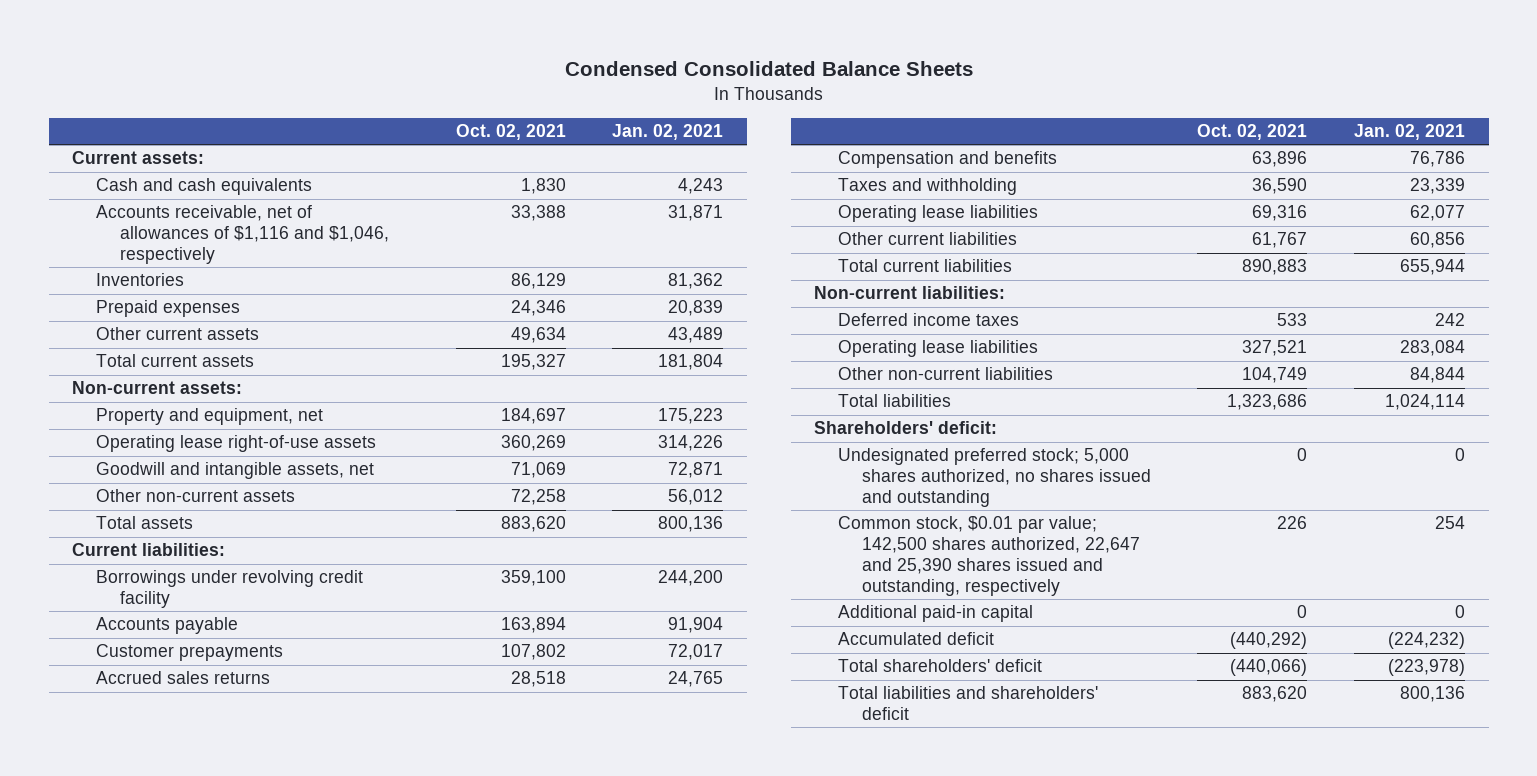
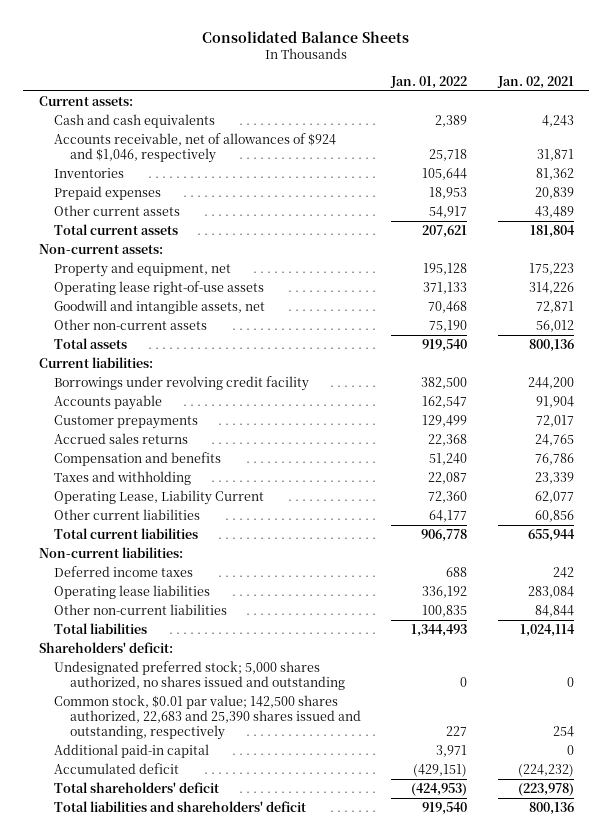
[564,61,973,77] Condensed Consolidated Balance Sheets -> [202,30,410,43] Consolidated Balance Sheets
[455,124,566,141] Oct. 02, 2021 -> none
none -> [390,75,468,89] Jan. 01, 2022
[95,205,389,264] Accounts receivable, net of allowances of $1,116 and $1,046, respectively -> [54,133,337,163] Accounts receivable, net of allowances of $924 and $1,046, respectively
[837,205,1038,223] Operating lease liabilities -> [54,490,265,506] Operating Lease, Liability Current
[837,516,1140,596] Common stock, $0.01 par value; 142,500 shares authorized, 22,647 and 25,390 shares issued and outstanding, respectively -> [54,695,361,740] Common stock, $0.01 par value; 142,500 shares authorized, 22,683 and 25,390 shares issued and outstanding, respectively

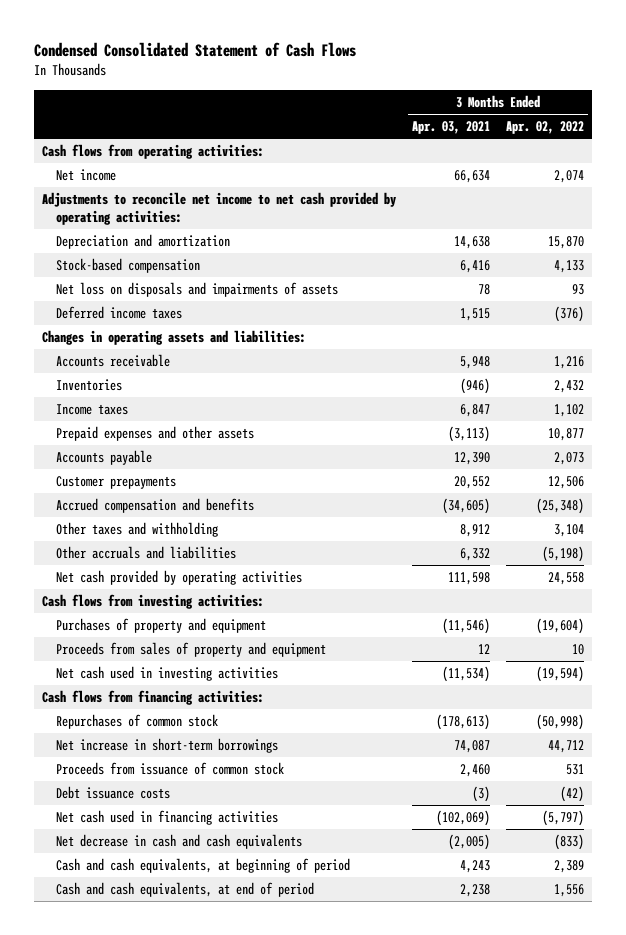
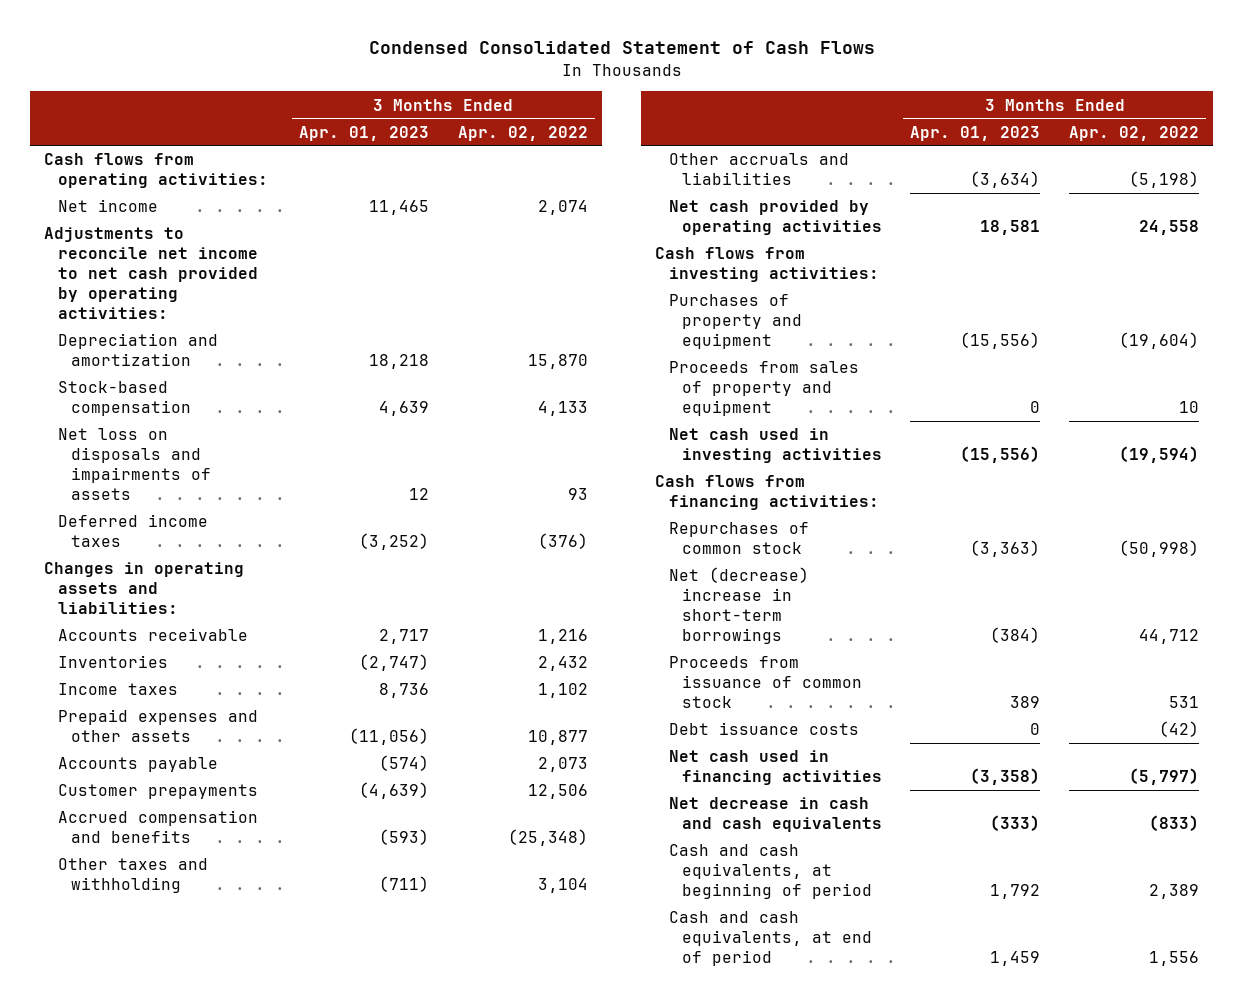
[411,121,490,135] Apr. 03, 2021 -> none
none -> [299,125,430,141] Apr. 01, 2023
[55,738,278,754] Net increase in short-term borrowings -> [668,567,809,645] Net (decrease) increase in short-term borrowings

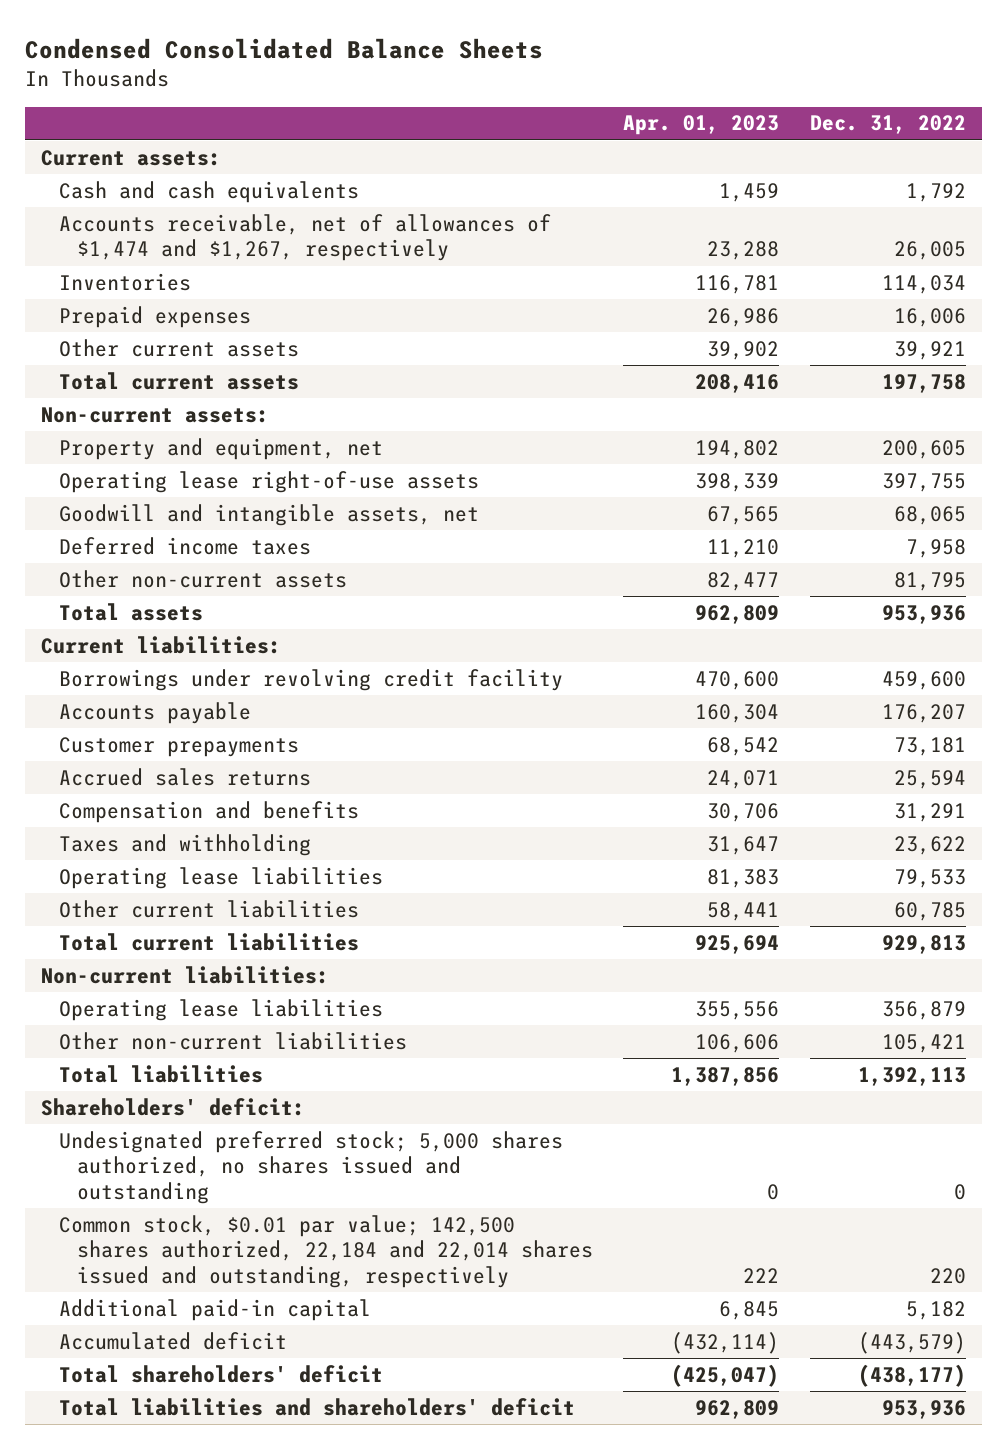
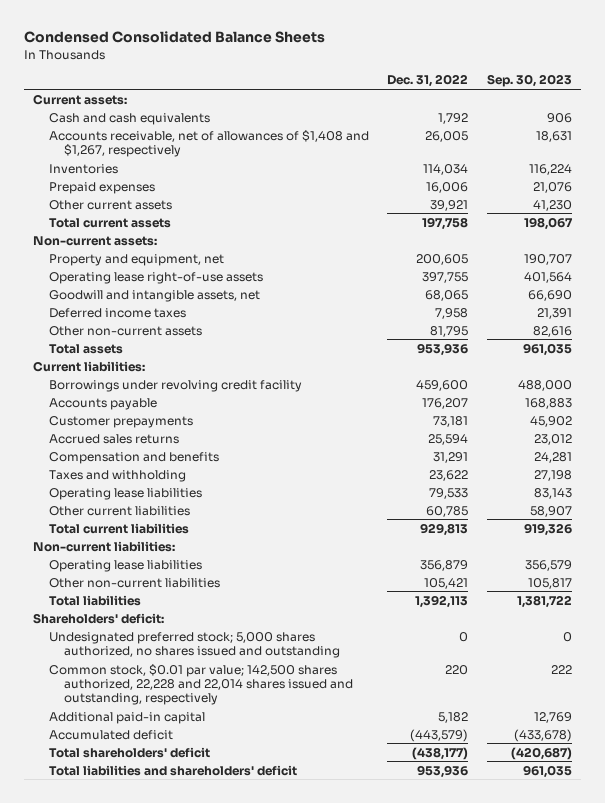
[623,115,780,136] Apr. 01, 2023 -> none
none -> [486,74,572,88] Sep. 30, 2023
[58,213,551,262] Accounts receivable, net of allowances of $1,474 and $1,267, respectively -> [48,129,369,158] Accounts receivable, net of allowances of $1,408 and $1,267, respectively
[58,1214,593,1288] Common stock, $0.01 par value; 142,500 shares authorized, 22,184 and 22,014 shares issued and outstanding, respectively -> [48,663,354,706] Common stock, $0.01 par value; 142,500 shares authorized, 22,228 and 22,014 shares issued and outstanding, respectively

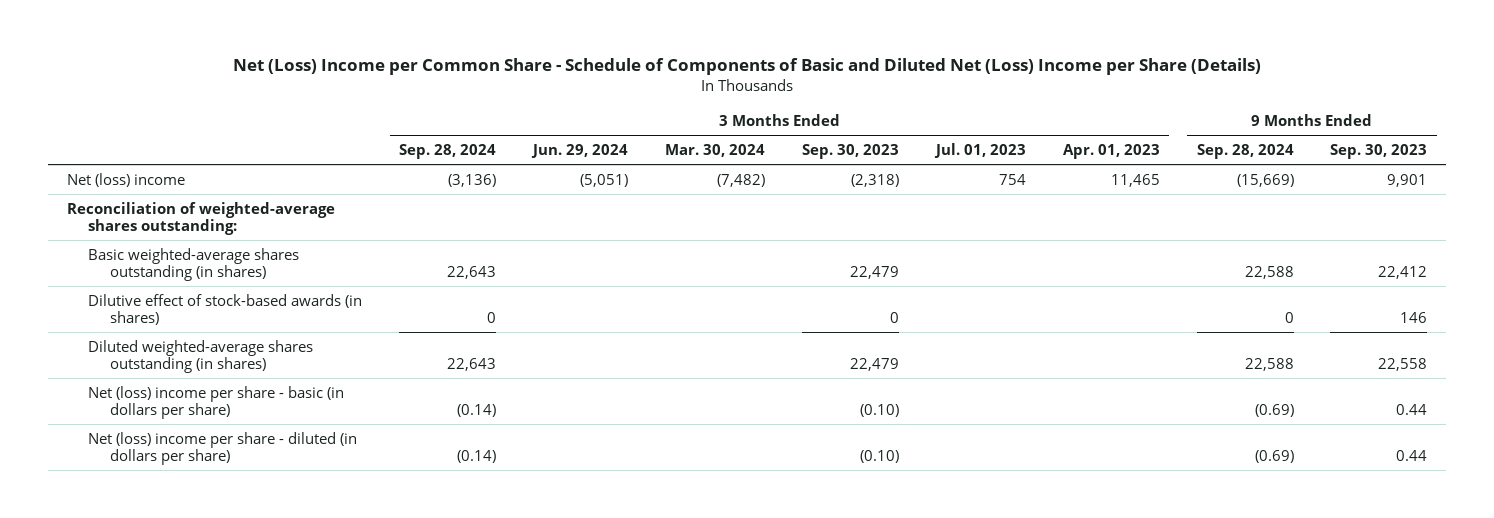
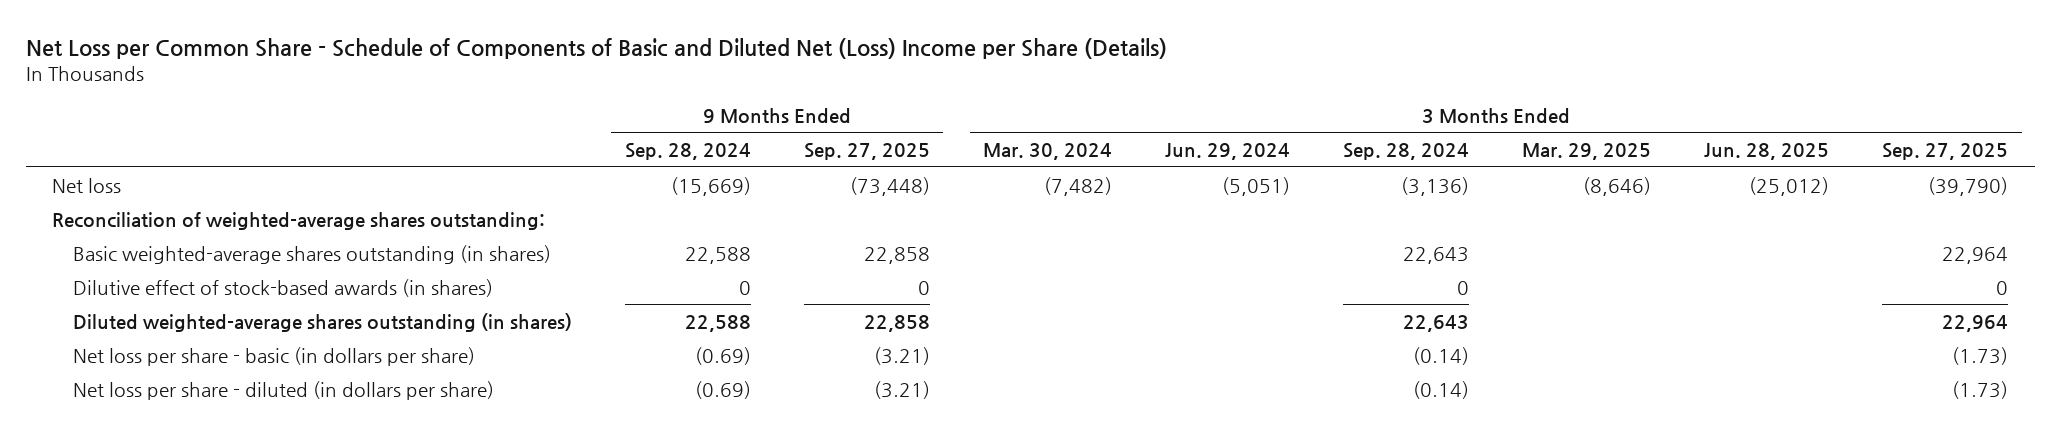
[233,58,1262,76] Net (Loss) Income per Common Share - Schedule of Components of Basic and Diluted Net (Loss) Income per Share (Details) -> [25,37,1167,59] Net Loss per Common Share - Schedule of Components of Basic and Diluted Net (Loss) Income per Share (Details)
[801,143,899,159] Sep. 30, 2023 -> none
[933,142,1026,158] Jul. 01, 2023 -> none
[1062,143,1160,159] Apr. 01, 2023 -> none
[1330,143,1428,159] Sep. 30, 2023 -> none
none -> [803,142,930,160] Sep. 27, 2025
none -> [1522,142,1652,160] Mar. 29, 2025
none -> [1704,142,1830,160] Jun. 28, 2025
none -> [1882,142,2009,160] Sep. 27, 2025
[66,172,185,187] Net (loss) income -> [52,177,122,193] Net loss
[88,385,345,420] Net (loss) income per share - basic (in dollars per share) -> [72,346,475,366] Net loss per share - basic (in dollars per share)
[88,431,358,466] Net (loss) income per share - diluted (in dollars per share) -> [72,380,494,400] Net loss per share - diluted (in dollars per share)

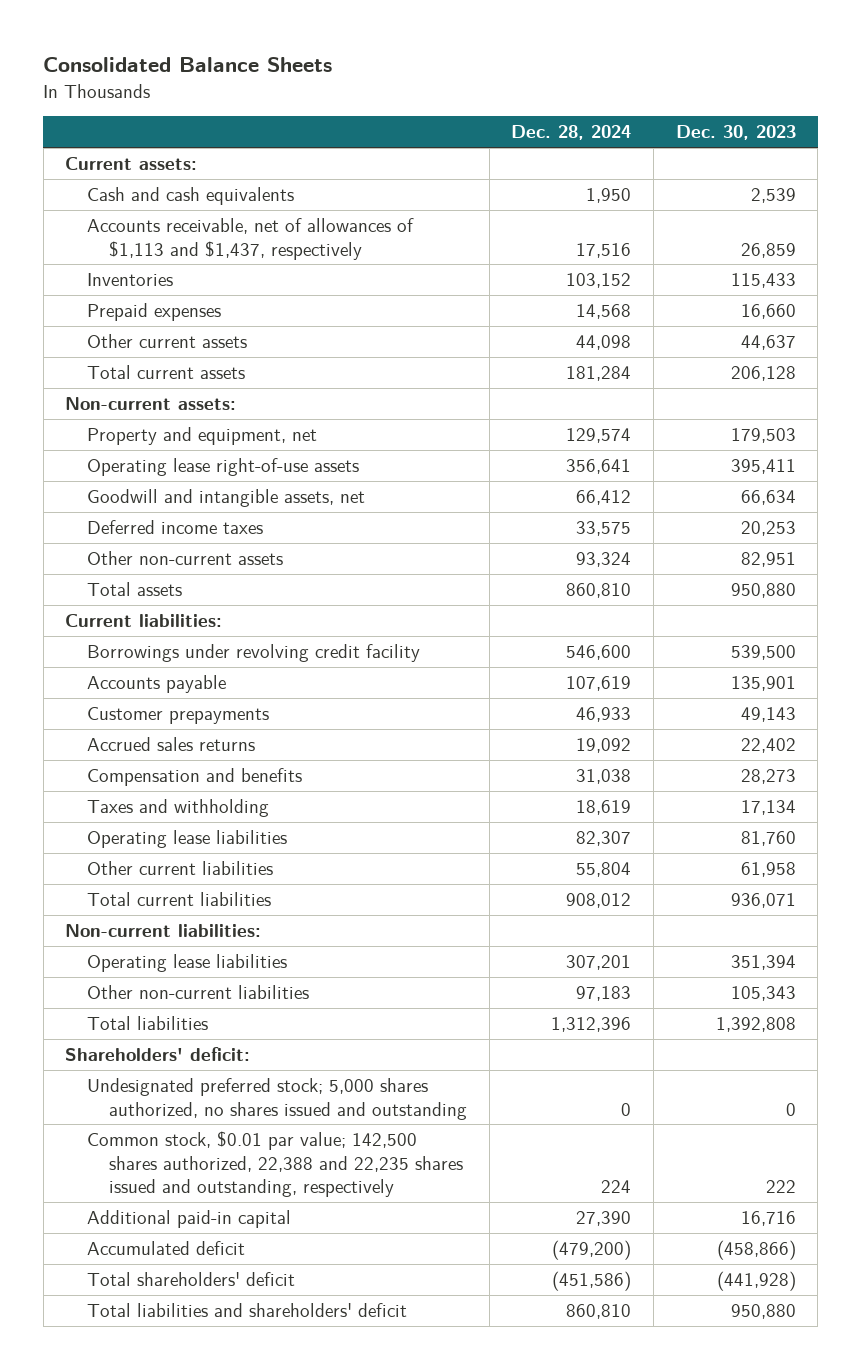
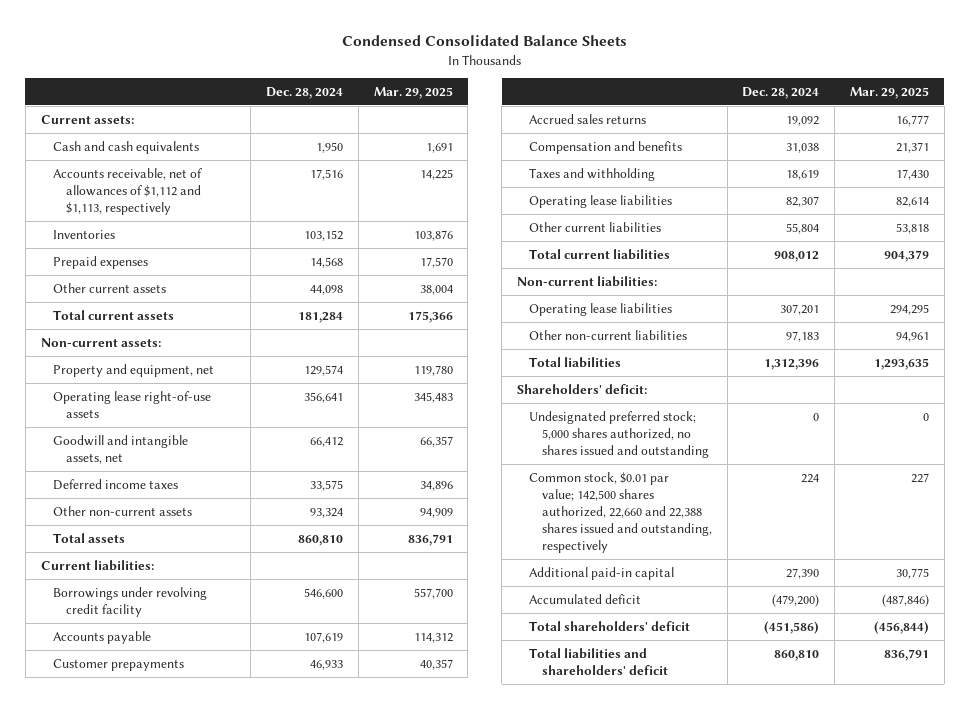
[43,57,333,73] Consolidated Balance Sheets -> [341,35,627,47] Condensed Consolidated Balance Sheets
[675,125,796,141] Dec. 30, 2023 -> none
none -> [373,86,453,99] Mar. 29, 2025
[87,218,415,260] Accounts receivable, net of allowances of $1,113 and $1,437, respectively -> [53,167,203,215] Accounts receivable, net of allowances of $1,112 and $1,113, respectively
[87,1131,464,1197] Common stock, $0.01 par value; 142,500 shares authorized, 22,388 and 22,235 shares issued and outstanding, respectively -> [529,471,712,553] Common stock, $0.01 par value; 142,500 shares authorized, 22,660 and 22,388 shares issued and outstanding, respectively

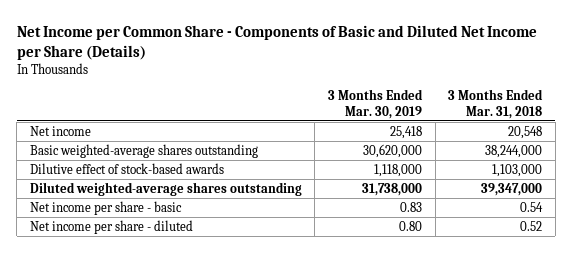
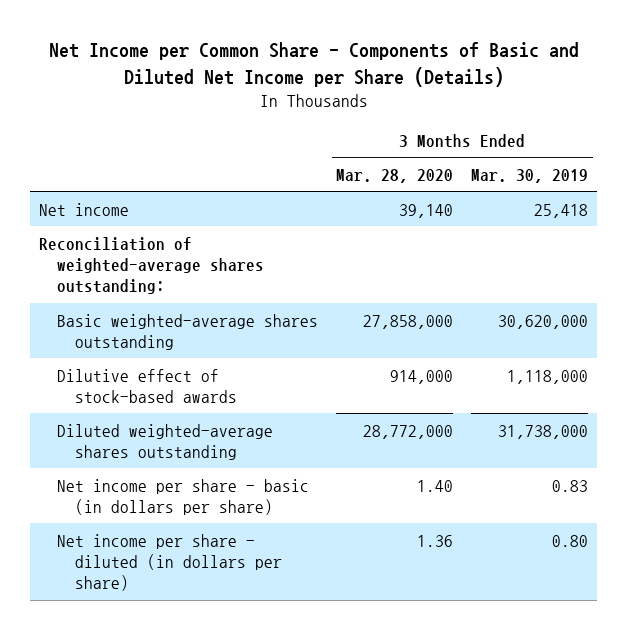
[448,89,544,119] 3 Months Ended Mar. 31, 2018 -> none
none -> [336,168,454,183] Mar. 28, 2020
none -> [38,236,265,294] Reconciliation of weighted-average shares outstanding:
[29,200,182,215] Net income per share - basic -> [57,478,310,515] Net income per share - basic (in dollars per share)
[29,219,193,234] Net income per share - diluted -> [57,533,283,591] Net income per share - diluted (in dollars per share)

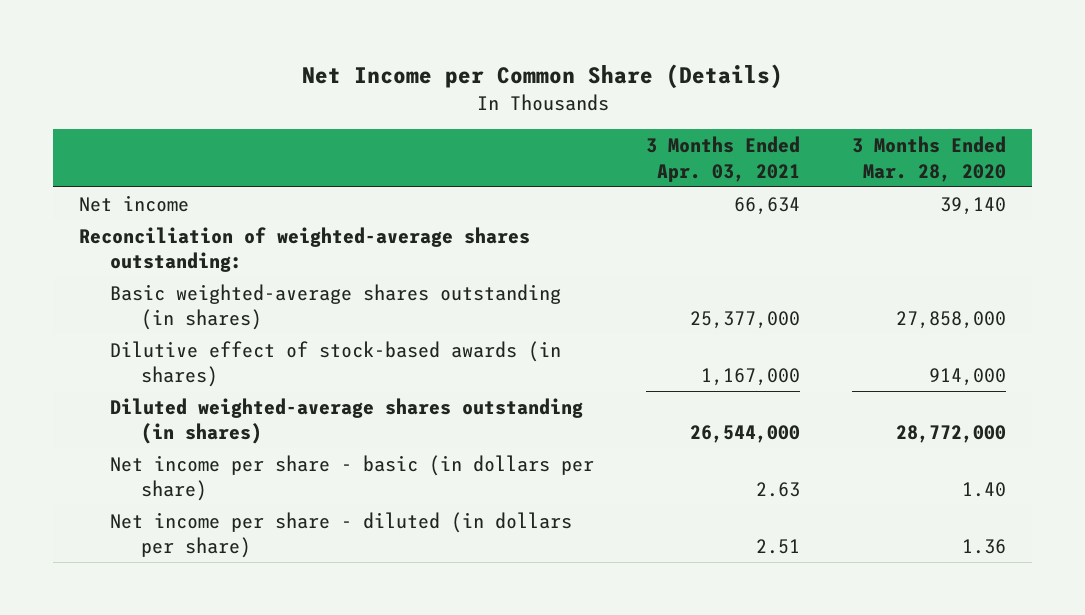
[48,42,579,87] Net Income per Common Share - Components of Basic and Diluted Net Income per Share (Details) -> [301,64,783,90] Net Income per Common Share (Details)
[471,168,589,183] Mar. 30, 2019 -> none
none -> [646,136,801,182] 3 Months Ended Apr. 03, 2021
[57,313,319,350] Basic weighted-average shares outstanding -> [110,283,562,331] Basic weighted-average shares outstanding (in shares)
[57,368,238,403] Dilutive effect of stock-based awards -> [110,340,562,388] Dilutive effect of stock-based awards (in shares)
[57,423,274,460] Diluted weighted-average shares outstanding -> [110,397,584,445] Diluted weighted-average shares outstanding (in shares)

